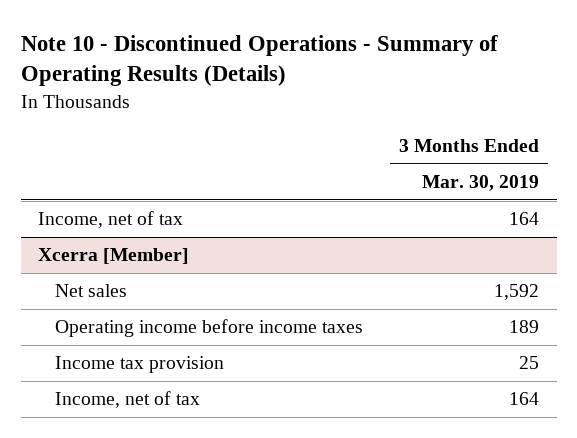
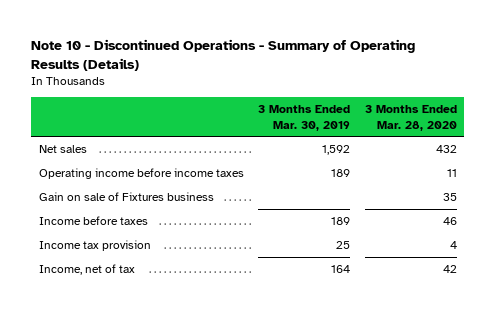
none -> [364,105,457,131] 3 Months Ended Mar. 28, 2020
[38,211,184,229] Income, net of tax -> none
[38,248,190,265] Xcerra [Member] -> none
none -> [38,191,214,201] Gain on sale of Fixtures business
none -> [38,215,148,225] Income before taxes

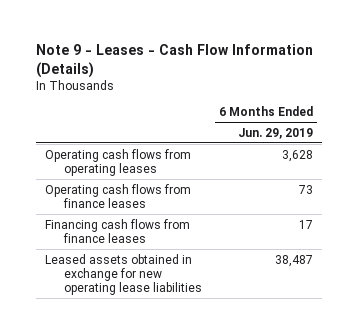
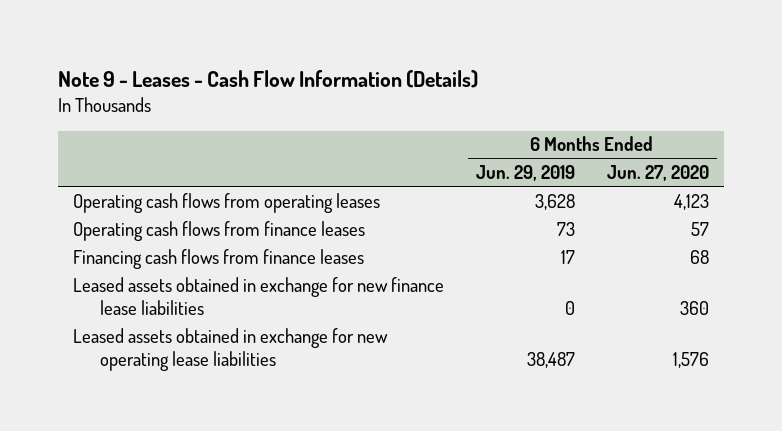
none -> [606,165,709,182] Jun. 27, 2020
none -> [73,276,445,315] Leased assets obtained in exchange for new finance lease liabilities

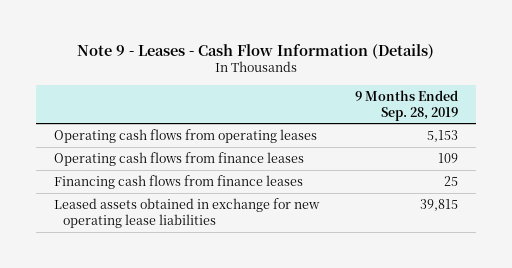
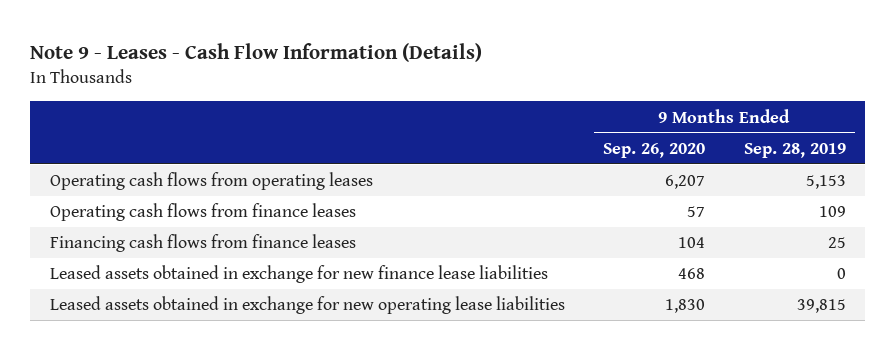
none -> [603,142,706,158] Sep. 26, 2020
none -> [49,265,548,284] Leased assets obtained in exchange for new finance lease liabilities

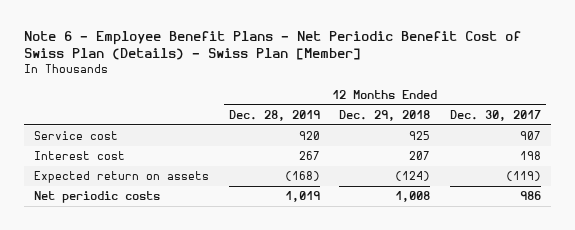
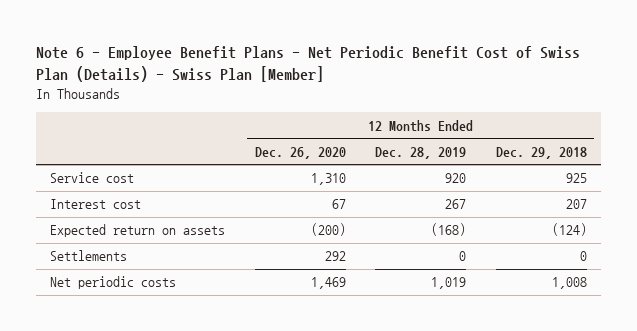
[450,109,542,121] Dec. 30, 2017 -> none
none -> [254,146,346,159] Dec. 26, 2020
none -> [50,250,128,262] Settlements

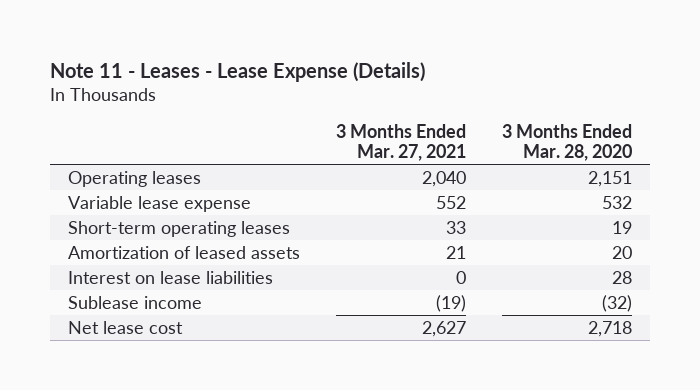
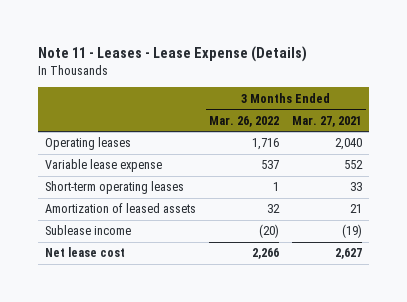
[502,123,633,161] 3 Months Ended Mar. 28, 2020 -> none
none -> [209,115,280,127] Mar. 26, 2022
[68,270,274,284] Interest on lease liabilities -> none

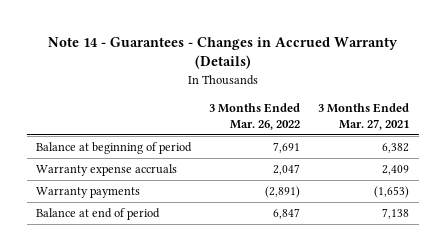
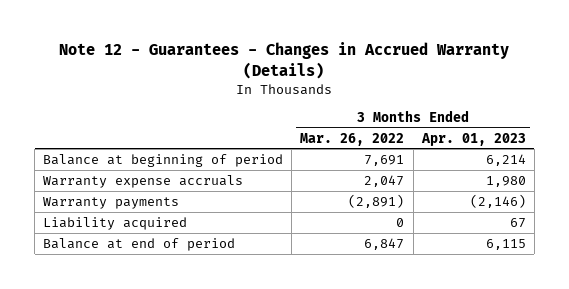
[47,36,398,70] Note 14 - Guarantees - Changes in Accrued Warranty (Details) -> [59,42,510,79] Note 12 - Guarantees - Changes in Accrued Warranty (Details)
[318,102,410,130] 3 Months Ended Mar. 27, 2021 -> none
none -> [420,132,526,146] Apr. 01, 2023
none -> [43,216,188,230] Liability acquired

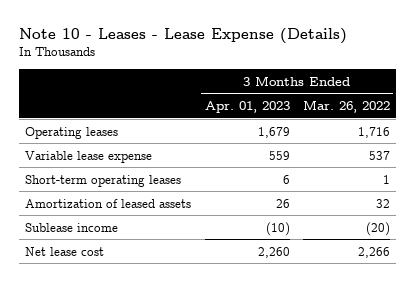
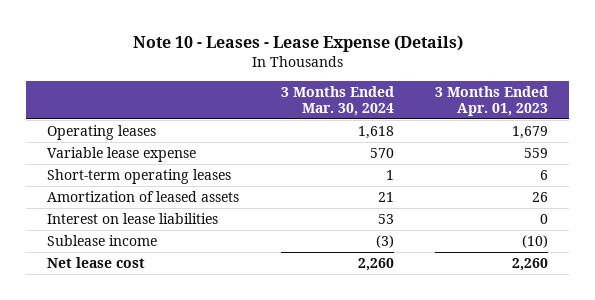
[302,99,390,113] Mar. 26, 2022 -> none
none -> [280,85,394,117] 3 Months Ended Mar. 30, 2024
none -> [46,212,218,224] Interest on lease liabilities

